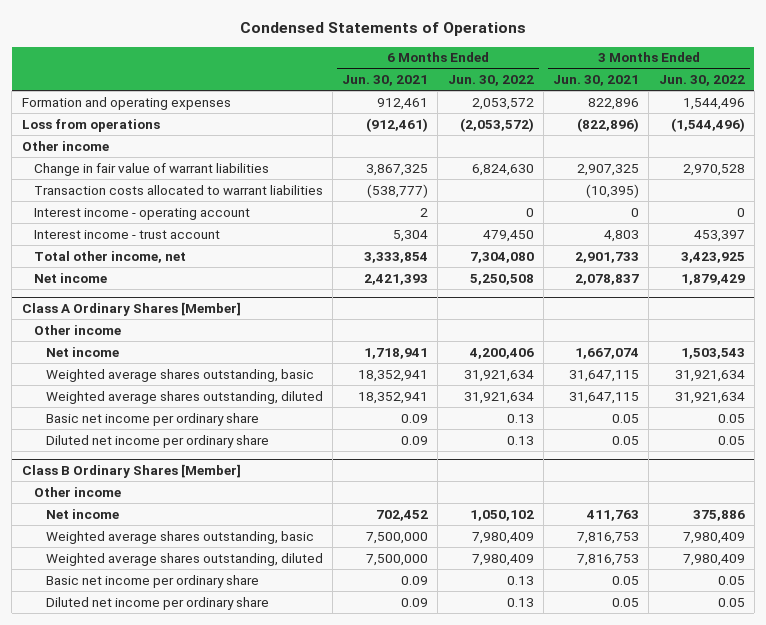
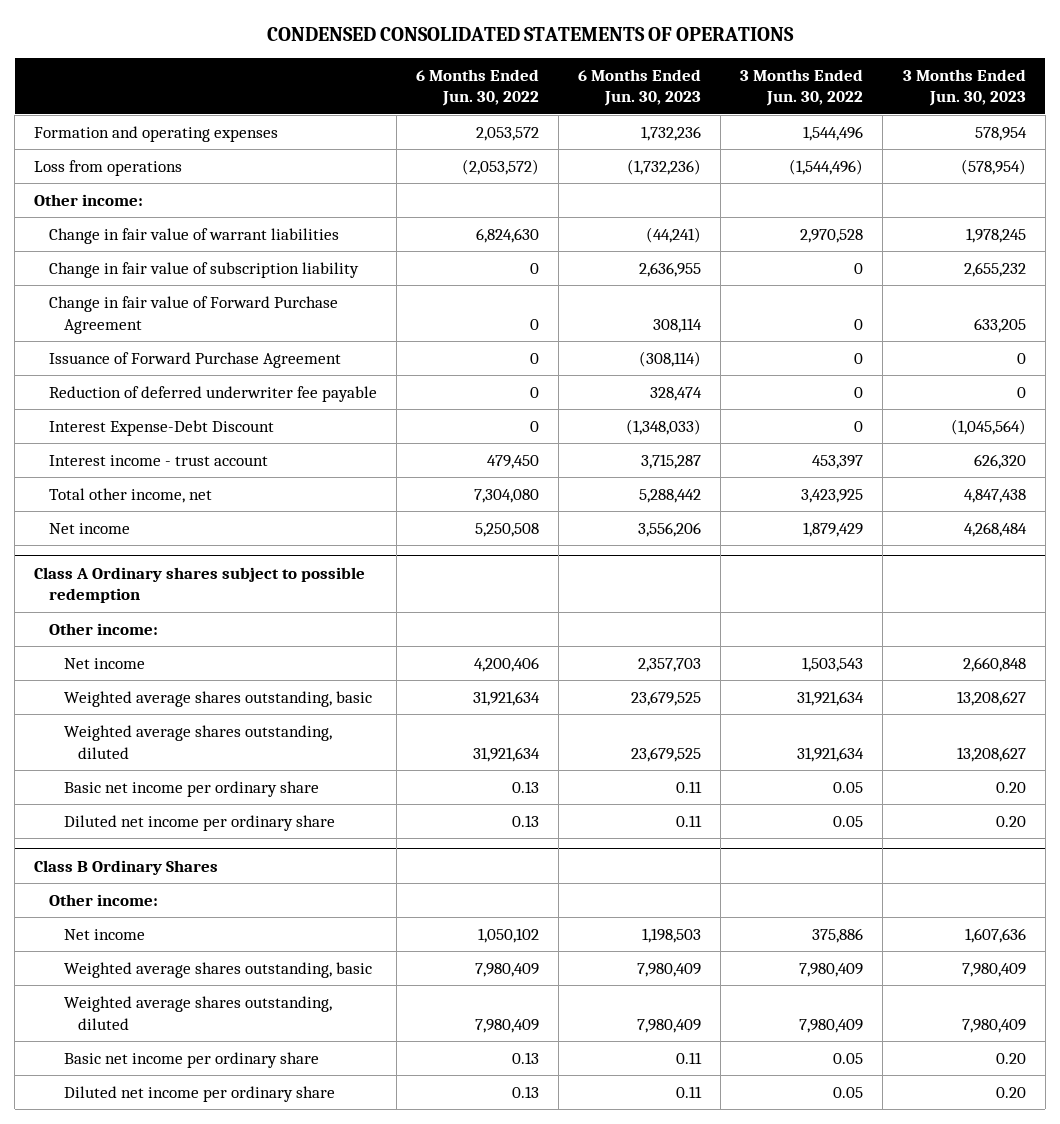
[240,22,527,37] Condensed Statements of Operations -> [266,26,794,41] CONDENSED CONSOLIDATED STATEMENTS OF OPERATIONS
[342,75,429,87] Jun. 30, 2021 -> none
[553,75,640,87] Jun. 30, 2021 -> none
none -> [578,68,702,107] 6 Months Ended Jun. 30, 2023
none -> [902,68,1026,107] 3 Months Ended Jun. 30, 2023
[21,140,109,151] Other income -> [34,193,144,206] Other income:
[33,184,323,195] Transaction costs allocated to warrant liabilities -> none
[33,207,250,220] Interest income - operating account -> none
none -> [48,261,359,278] Change in fair value of subscription liability
none -> [48,295,338,334] Change in fair value of Forward Purchase Agreement
none -> [48,351,341,368] Issuance of Forward Purchase Agreement
none -> [48,385,377,402] Reduction of deferred underwriter fee payable
none -> [48,419,274,436] Interest Expense-Debt Discount
[21,301,241,316] Class A Ordinary Shares [Member] -> none
none -> [34,566,366,604] Class A Ordinary shares subject to possible redemption
[33,324,121,335] Other income -> [48,622,158,635] Other income:
[21,463,241,478] Class B Ordinary Shares [Member] -> [34,859,219,875] Class B Ordinary Shares
[33,486,121,497] Other income -> [48,893,158,906] Other income:

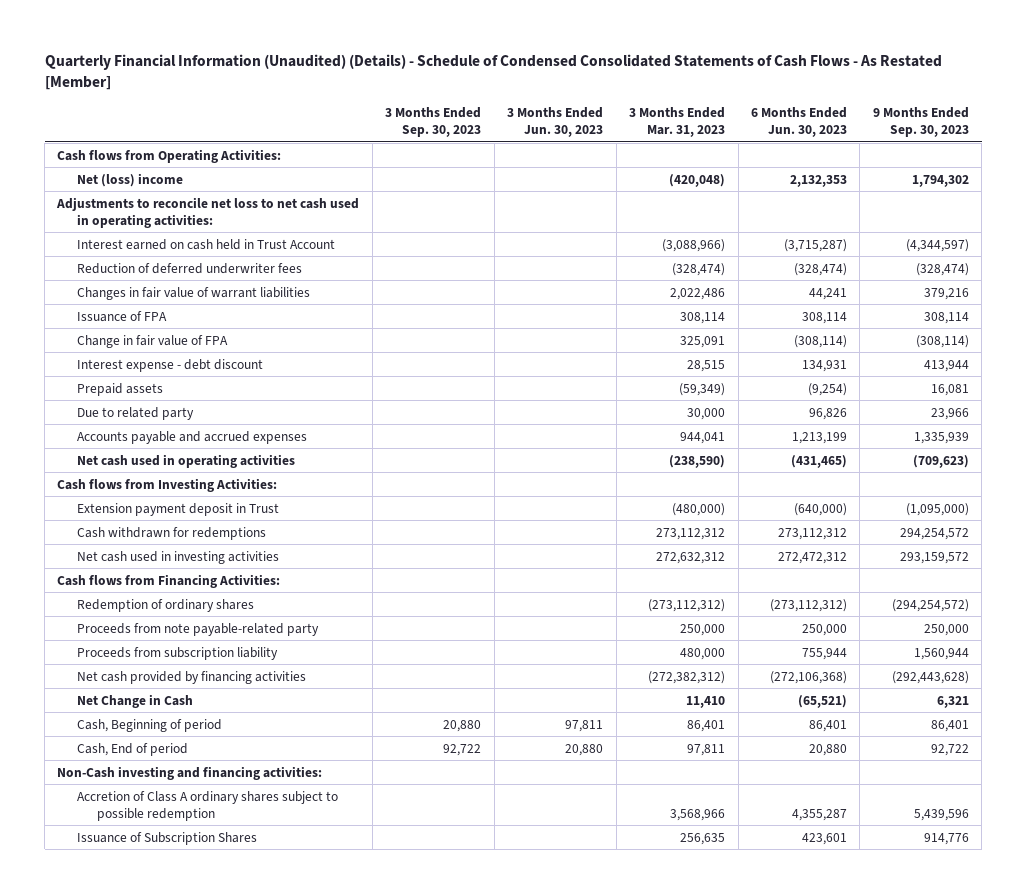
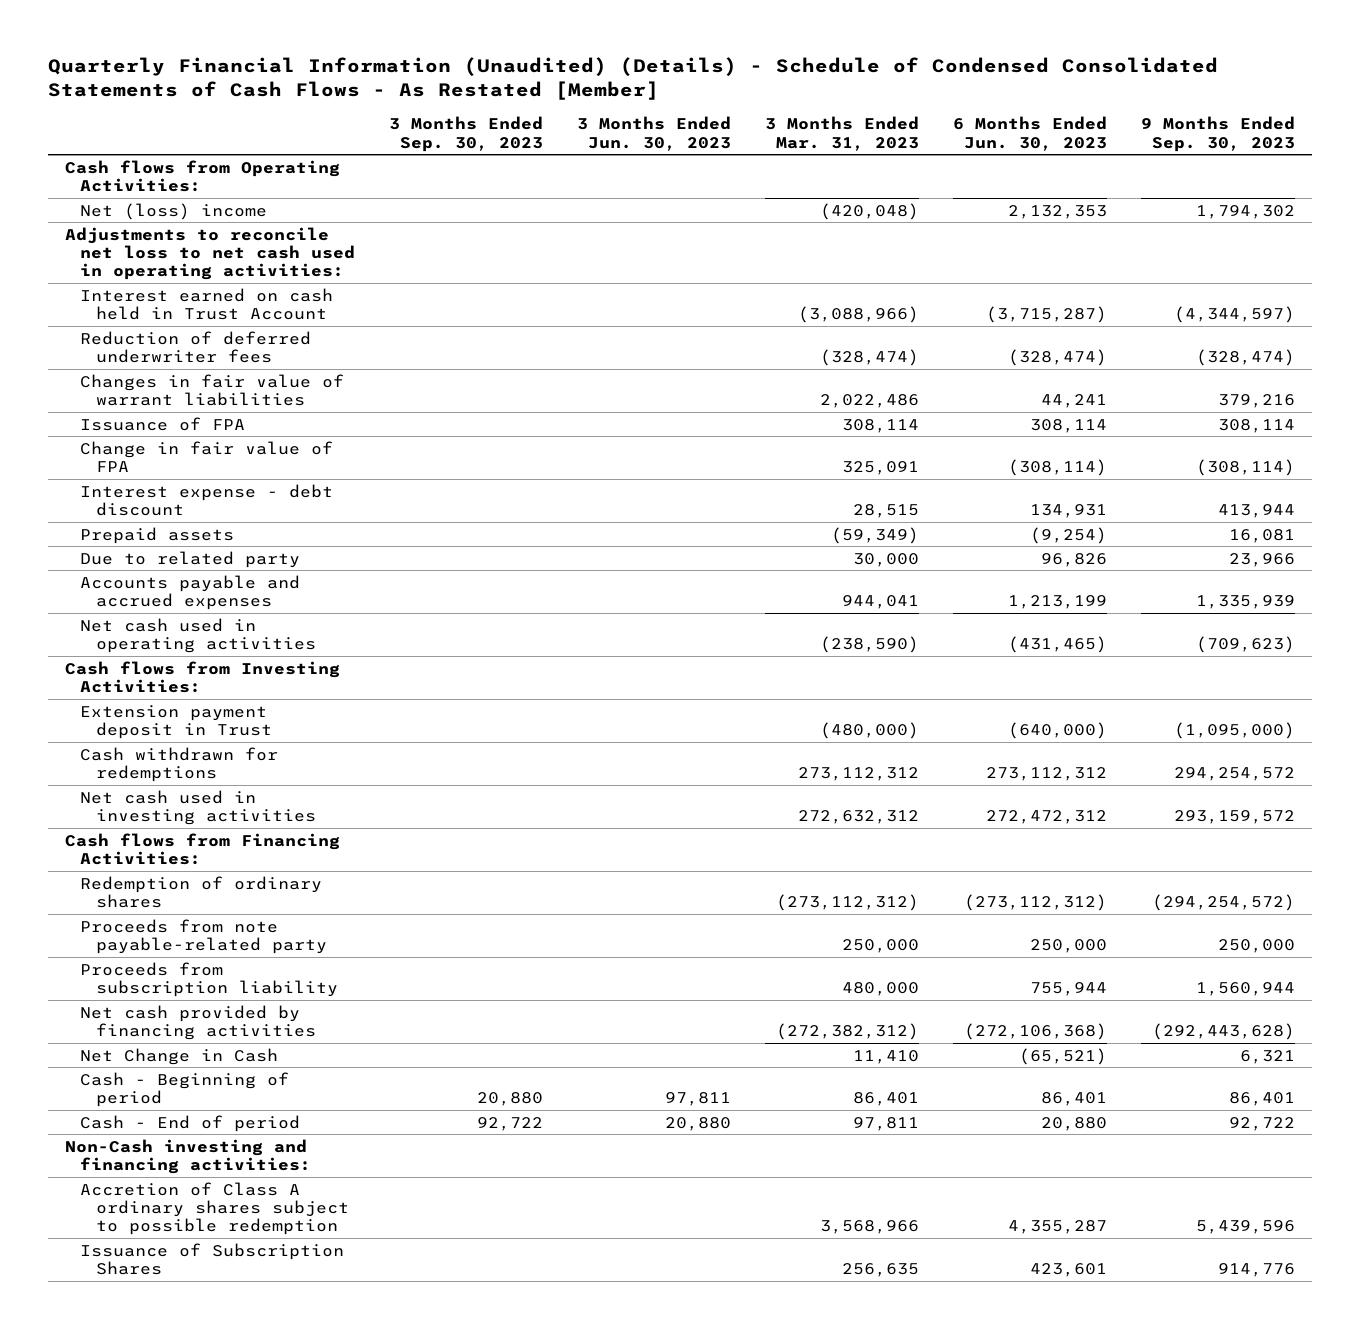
[77,718,223,732] Cash, Beginning of period -> [80,1071,290,1108] Cash - Beginning of period
[77,742,189,756] Cash, End of period -> [80,1114,301,1132] Cash - End of period

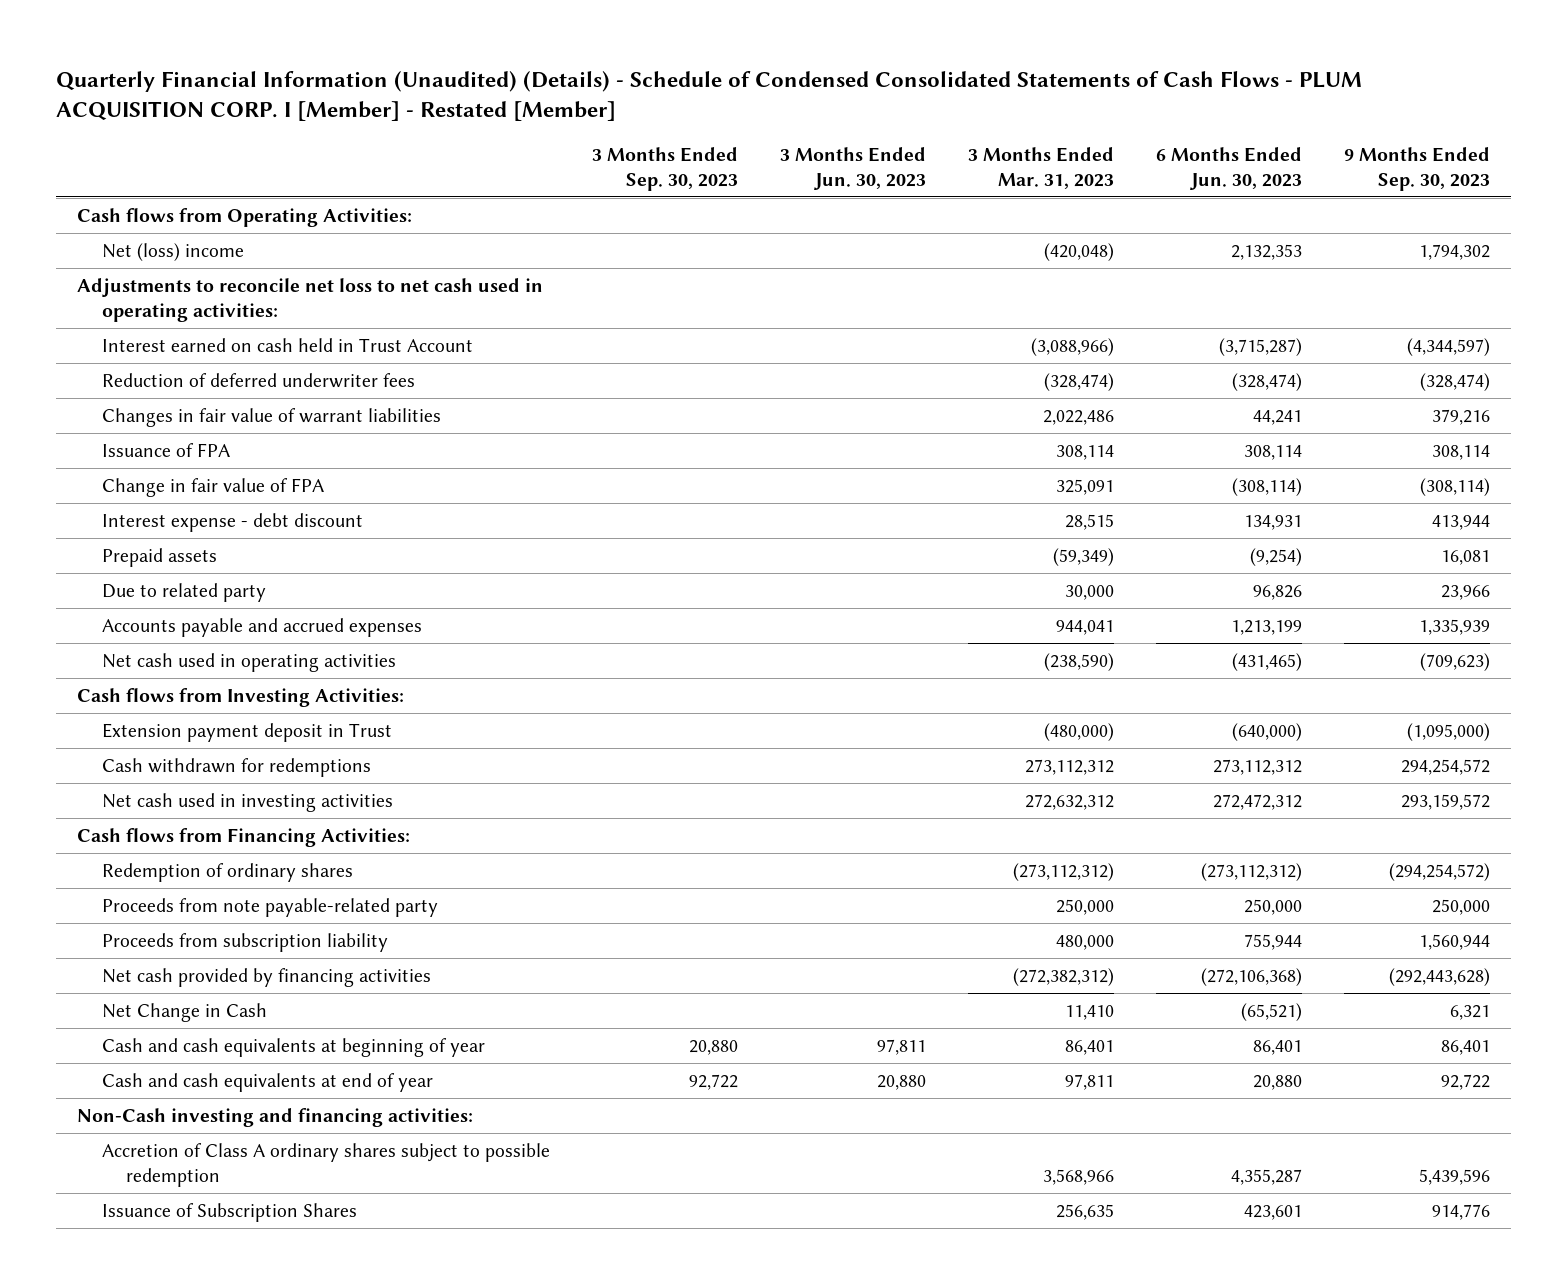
[47,56,1218,101] Quarterly Financial Information (Unaudited) (Details) - Schedule of Condensed Consolidated Statements of Cash Flows - As Restated [Member] -> [56,70,1363,121] Quarterly Financial Information (Unaudited) (Details) - Schedule of Condensed Consolidated Statements of Cash Flows - PLUM ACQUISITION CORP. I [Member] - Restated [Member]
[80,1071,290,1108] Cash - Beginning of period -> [101,1038,485,1058] Cash and cash equivalents at beginning of year
[80,1114,301,1132] Cash - End of period -> [101,1073,433,1093] Cash and cash equivalents at end of year

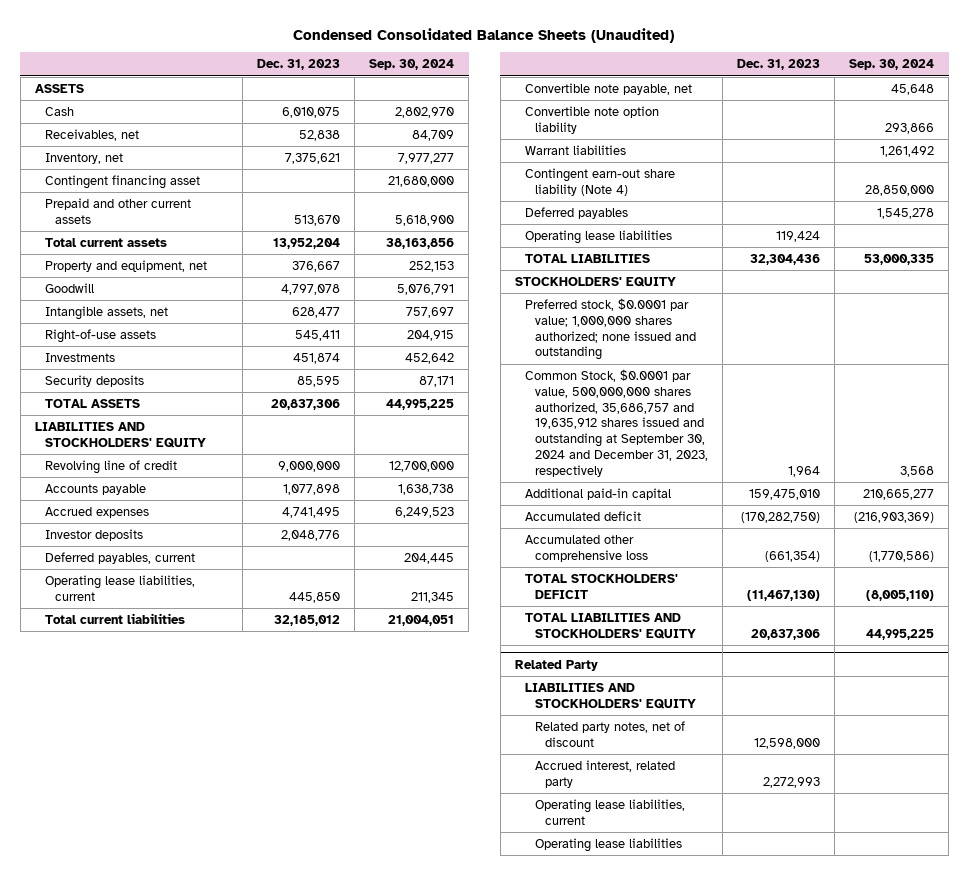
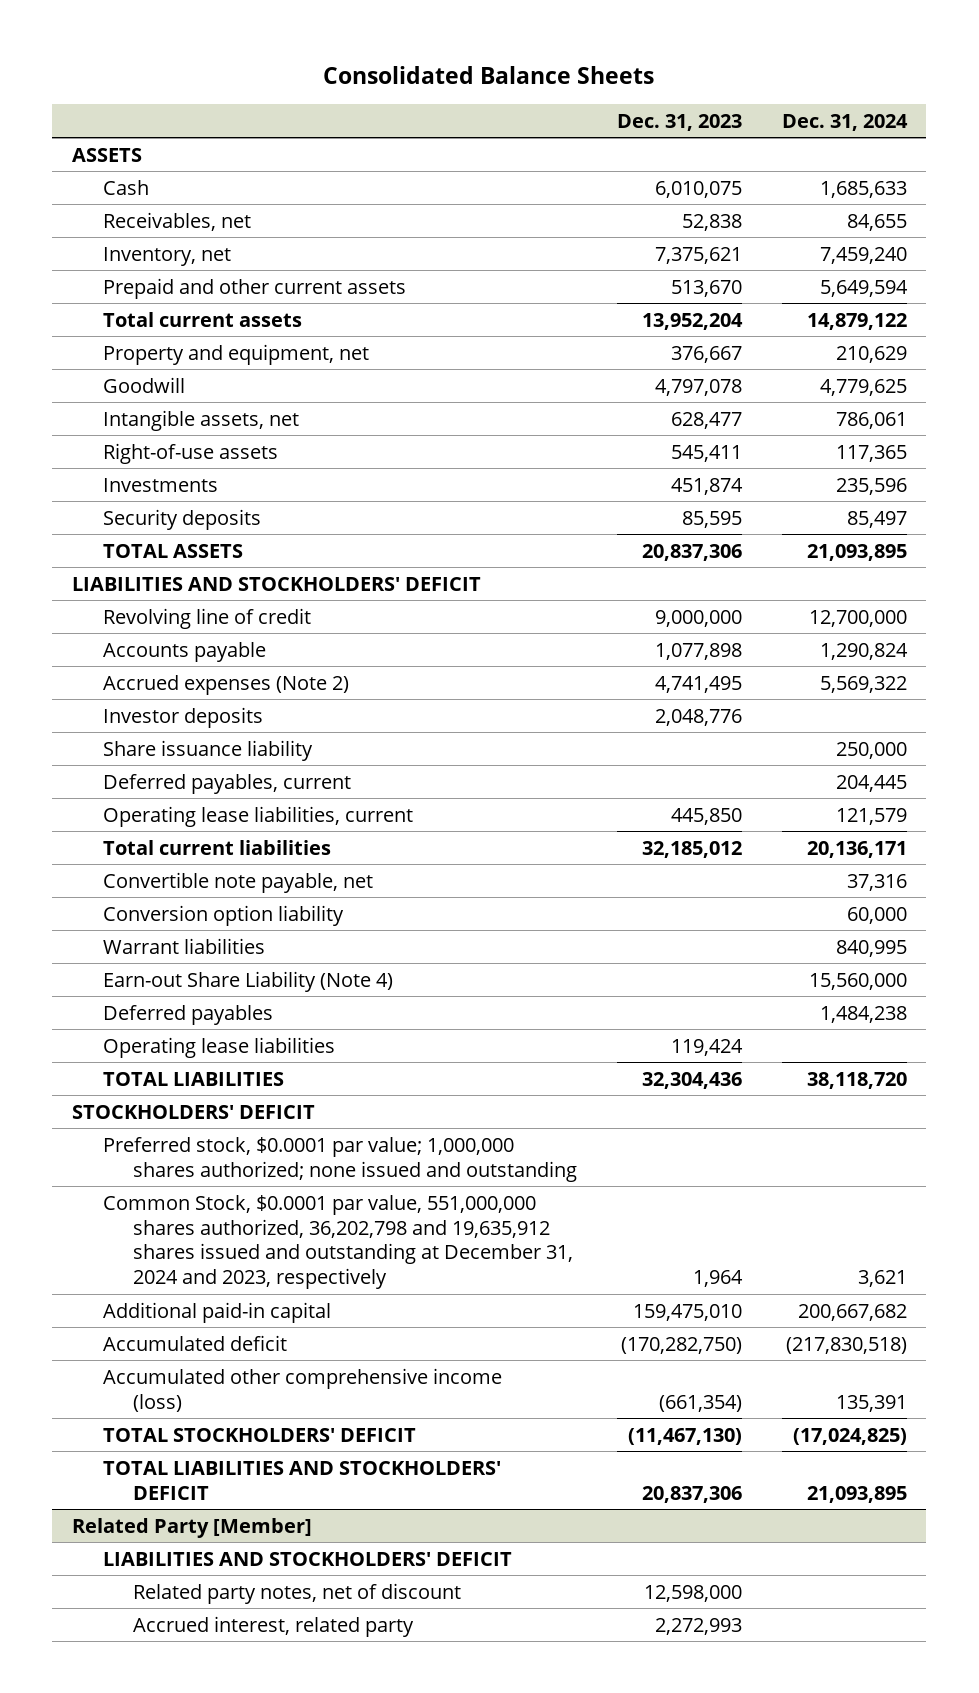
[293,27,675,43] Condensed Consolidated Balance Sheets (Unaudited) -> [323,65,655,84] Consolidated Balance Sheets
[369,59,455,71] Sep. 30, 2024 -> none
none -> [781,113,908,131] Dec. 31, 2024
[44,174,200,189] Contingent financing asset -> none
[34,421,206,448] LIABILITIES AND STOCKHOLDERS' EQUITY -> [72,576,482,591] LIABILITIES AND STOCKHOLDERS' DEFICIT
[44,506,149,518] Accrued expenses -> [102,674,349,695] Accrued expenses (Note 2)
none -> [102,739,313,761] Share issuance liability
[524,105,659,134] Convertible note option liability -> [102,904,344,926] Conversion option liability
[524,167,675,196] Contingent earn-out share liability (Note 4) -> [102,970,393,992] Earn-out Share Liability (Note 4)
[514,276,676,287] STOCKHOLDERS' EQUITY -> [72,1104,316,1119] STOCKHOLDERS' DEFICIT
[524,368,708,477] Common Stock, $0.0001 par value, 500,000,000 shares authorized, 35,686,757 and 19,635,912 shares issued and outstanding at September 30, 2024 and December 31, 2023, respectively -> [102,1194,573,1290] Common Stock, $0.0001 par value, 551,000,000 shares authorized, 36,202,798 and 19,635,912 shares issued and outstanding at December 31, 2024 and 2023, respectively
[524,534,648,562] Accumulated other comprehensive loss -> [102,1367,502,1412] Accumulated other comprehensive income (loss)
[524,612,696,639] TOTAL LIABILITIES AND STOCKHOLDERS' EQUITY -> [102,1460,501,1500] TOTAL LIABILITIES AND STOCKHOLDERS' DEFICIT
[514,659,598,671] Related Party -> [72,1517,313,1538] Related Party [Member]
[524,682,696,709] LIABILITIES AND STOCKHOLDERS' EQUITY -> [102,1551,512,1566] LIABILITIES AND STOCKHOLDERS' DEFICIT
[534,798,685,825] Operating lease liabilities, current -> none
[534,837,682,852] Operating lease liabilities -> none

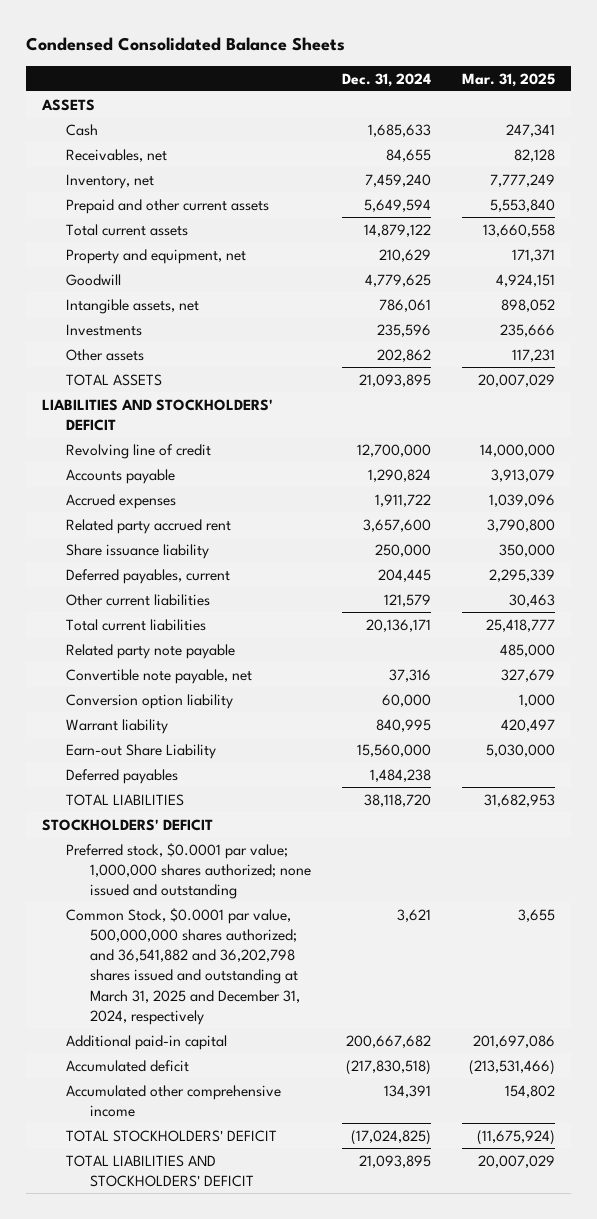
[323,65,655,84] Consolidated Balance Sheets -> [26,37,346,52] Condensed Consolidated Balance Sheets
[616,113,742,131] Dec. 31, 2023 -> none
none -> [462,72,556,87] Mar. 31, 2025
[102,442,278,464] Right-of-use assets -> none
[102,508,261,530] Security deposits -> none
none -> [65,348,144,361] Other assets
[102,706,263,728] Investor deposits -> none
[102,674,349,695] Accrued expenses (Note 2) -> [65,493,176,509] Accrued expenses
[819,675,907,693] 5,569,322 -> [375,493,432,507] 1,911,722
none -> [65,518,231,534] Related party accrued rent
[102,805,413,827] Operating lease liabilities, current -> [65,593,210,606] Other current liabilities
none -> [65,643,235,659] Related party note payable
[102,937,265,954] Warrant liabilities -> [65,718,168,734] Warrant liability
[102,970,393,992] Earn-out Share Liability (Note 4) -> [65,743,216,759] Earn-out Share Liability
[102,1036,335,1058] Operating lease liabilities -> none
[102,1194,573,1290] Common Stock, $0.0001 par value, 551,000,000 shares authorized, 36,202,798 and 19,635,912 shares issued and outstanding at December 31, 2024 and 2023, respectively -> [65,907,301,1025] Common Stock, $0.0001 par value, 500,000,000 shares authorized; and 36,541,882 and 36,202,798 shares issued and outstanding at March 31, 2025 and December 31, 2024, respectively
[102,1367,502,1412] Accumulated other comprehensive income (loss) -> [65,1084,281,1117] Accumulated other comprehensive income
[835,1394,907,1412] 135,391 -> [384,1084,432,1098] 134,391
[72,1517,313,1538] Related Party [Member] -> none
[102,1551,512,1566] LIABILITIES AND STOCKHOLDERS' DEFICIT -> none
[132,1582,461,1604] Related party notes, net of discount -> none
[132,1615,414,1637] Accrued interest, related party -> none

